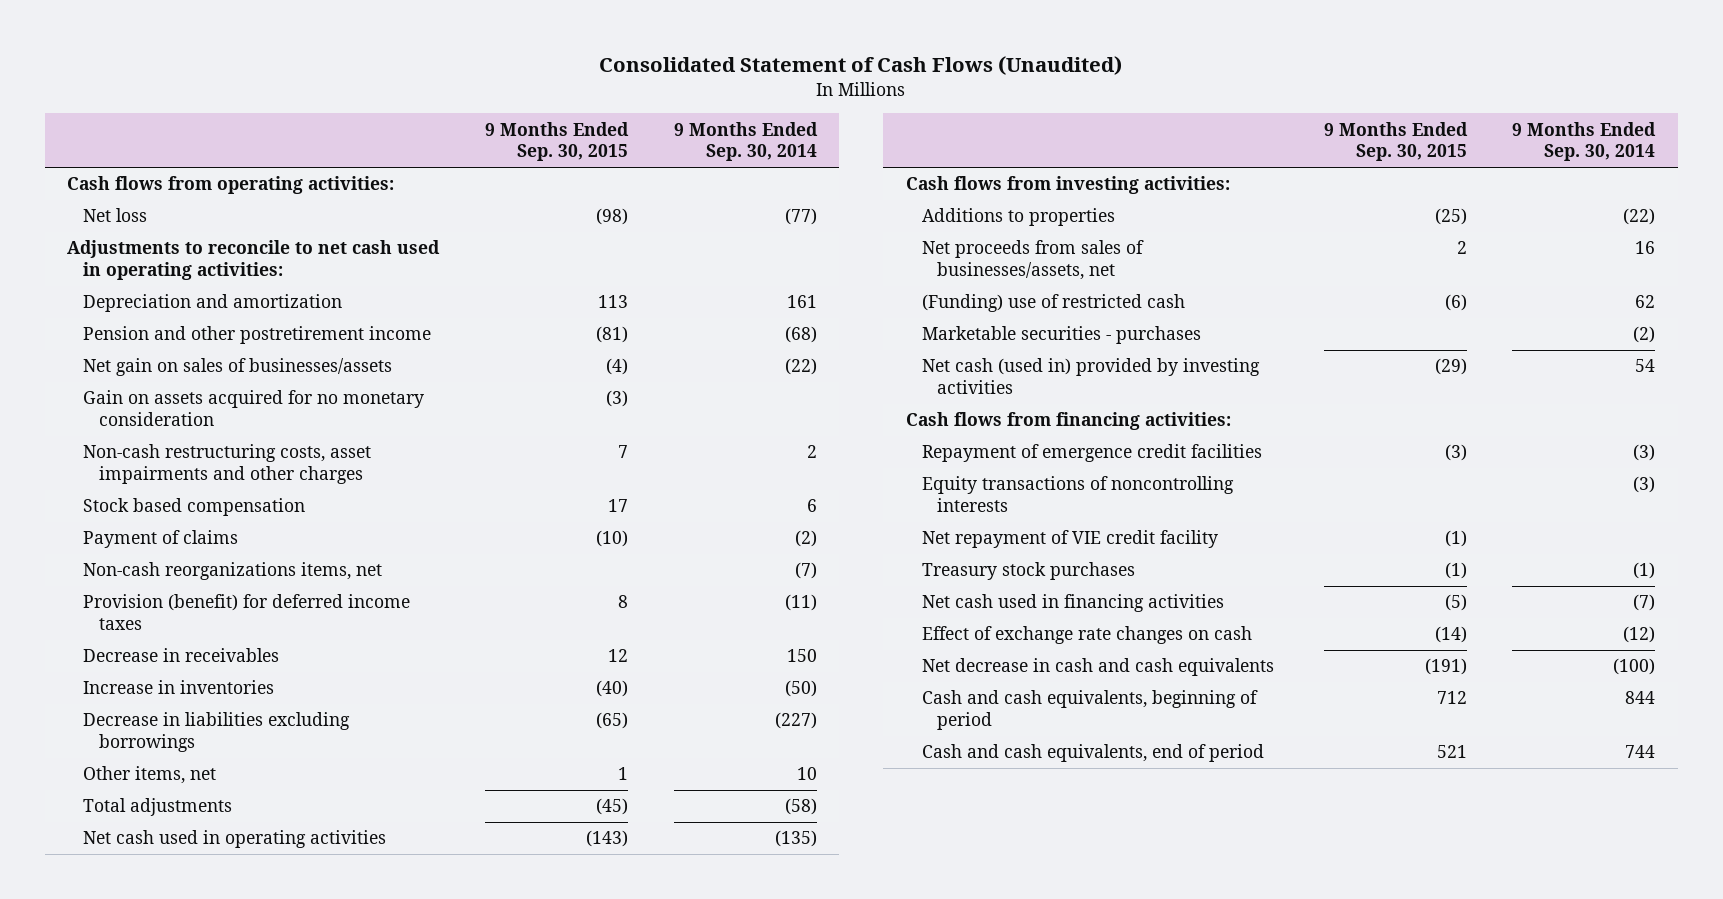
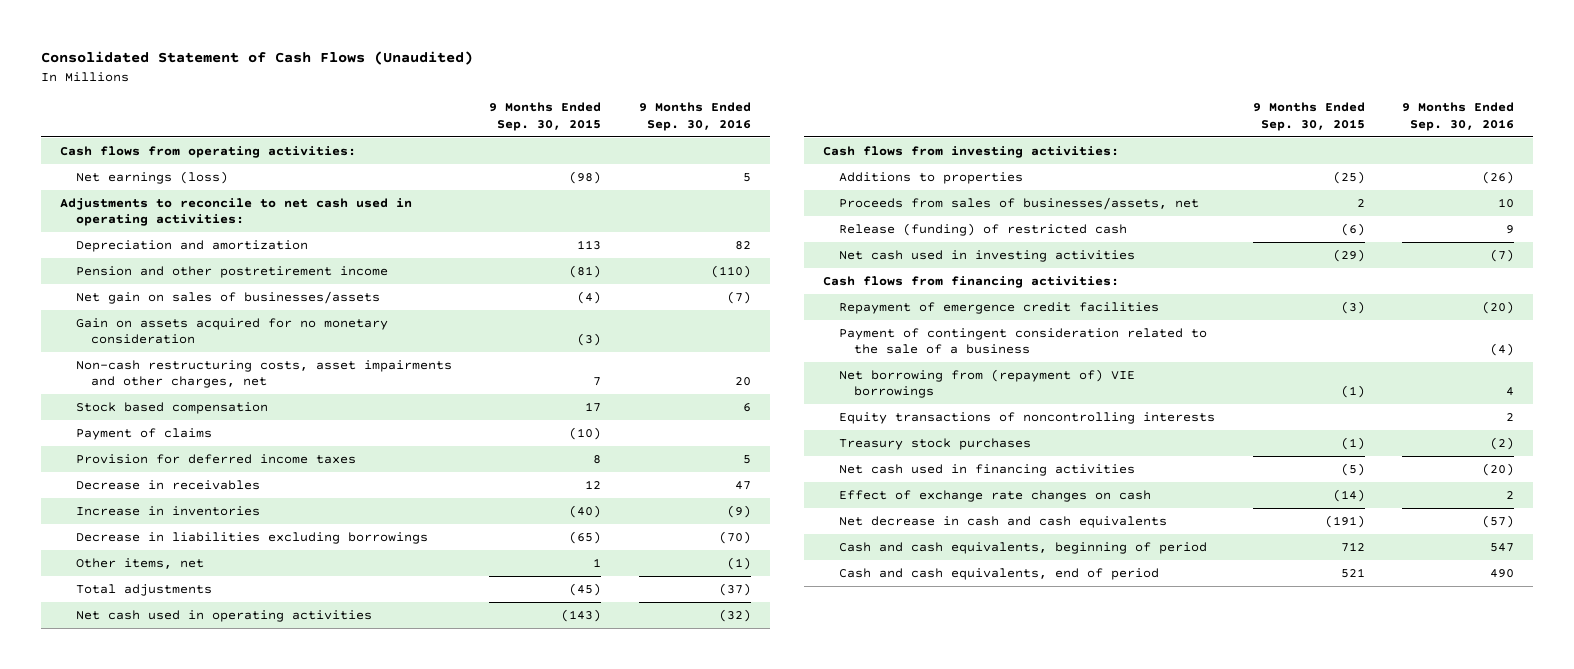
[673,121,818,162] 9 Months Ended Sep. 30, 2014 -> none
none -> [639,102,752,131] 9 Months Ended Sep. 30, 2016
[82,208,147,223] Net loss -> [75,170,228,184] Net earnings (loss)
[82,444,371,485] Non-cash restructuring costs, asset impairments and other charges -> [75,359,452,389] Non-cash restructuring costs, asset impairments and other charges, net
[82,562,382,581] Non-cash reorganizations items, net -> none
[82,594,410,631] Provision (benefit) for deferred income taxes -> [75,453,356,464] Provision for deferred income taxes
[921,326,1201,345] Marketable securities - purchases -> none
[921,240,1144,281] Net proceeds from sales of businesses/assets, net -> [838,196,1199,210] Proceeds from sales of businesses/assets, net
[921,294,1185,313] (Funding) use of restricted cash -> [838,222,1127,236] Release (funding) of restricted cash
[921,358,1260,395] Net cash (used in) provided by investing activities -> [838,249,1135,262] Net cash used in investing activities
none -> [838,327,1207,355] Payment of contingent consideration related to the sale of a business
none -> [838,368,1135,399] Net borrowing from (repayment of) VIE borrowings
[921,530,1218,549] Net repayment of VIE credit facility -> none

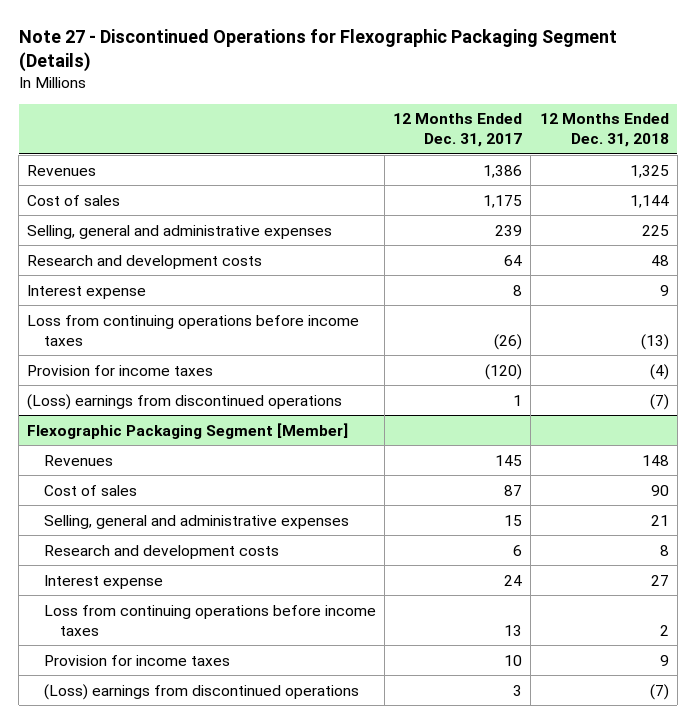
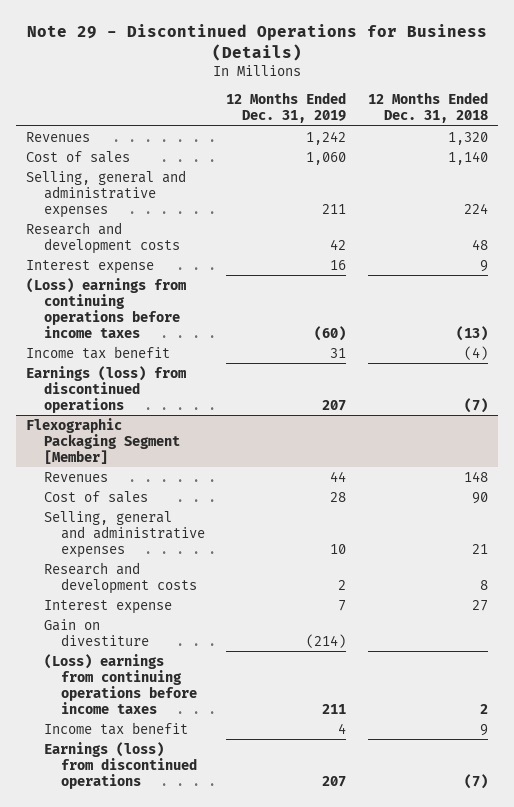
[18,28,617,73] Note 27 - Discontinued Operations for Flexographic Packaging Segment (Details) -> [26,23,487,61] Note 29 - Discontinued Operations for Business (Details)
[393,113,523,148] 12 Months Ended Dec. 31, 2017 -> none
none -> [226,92,347,124] 12 Months Ended Dec. 31, 2019
[629,164,669,178] 1,325 -> [447,131,488,145] 1,320
[629,194,669,208] 1,144 -> [447,150,488,165] 1,140
[641,224,669,236] 225 -> [463,202,488,214] 224
[27,314,360,346] Loss from continuing operations before income taxes -> [26,277,187,338] (Loss) earnings from continuing operations before income taxes
[27,364,214,376] Provision for income taxes -> [26,345,171,359] Income tax benefit
[27,393,343,410] (Loss) earnings from discontinued operations -> [26,365,187,413] Earnings (loss) from discontinued operations
none -> [43,618,150,646] Gain on divestiture
[43,604,376,636] Loss from continuing operations before income taxes -> [43,653,198,714] (Loss) earnings from continuing operations before income taxes
[43,654,230,666] Provision for income taxes -> [43,721,188,735] Income tax benefit
[43,683,359,700] (Loss) earnings from discontinued operations -> [43,741,198,789] Earnings (loss) from discontinued operations

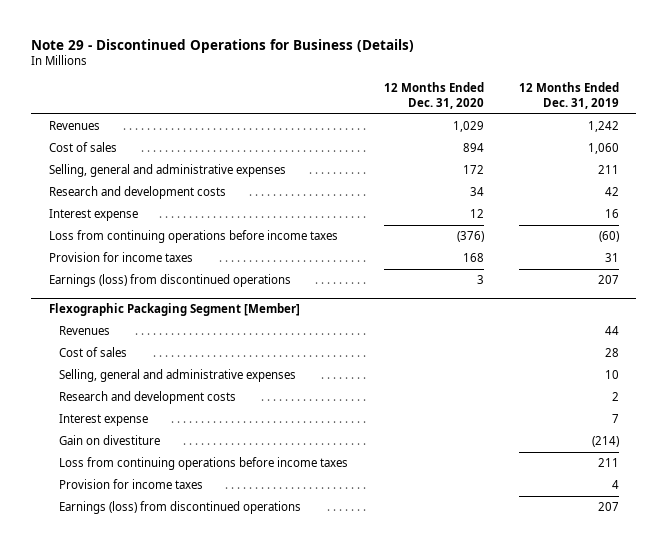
[367,92,488,124] 12 Months Ended Dec. 31, 2018 -> none
none -> [383,82,484,109] 12 Months Ended Dec. 31, 2020
[26,277,187,338] (Loss) earnings from continuing operations before income taxes -> [48,230,338,244] Loss from continuing operations before income taxes
[26,345,171,359] Income tax benefit -> [48,252,193,263] Provision for income taxes
[43,653,198,714] (Loss) earnings from continuing operations before income taxes -> [59,457,349,471] Loss from continuing operations before income taxes
[43,721,188,735] Income tax benefit -> [59,479,204,490] Provision for income taxes

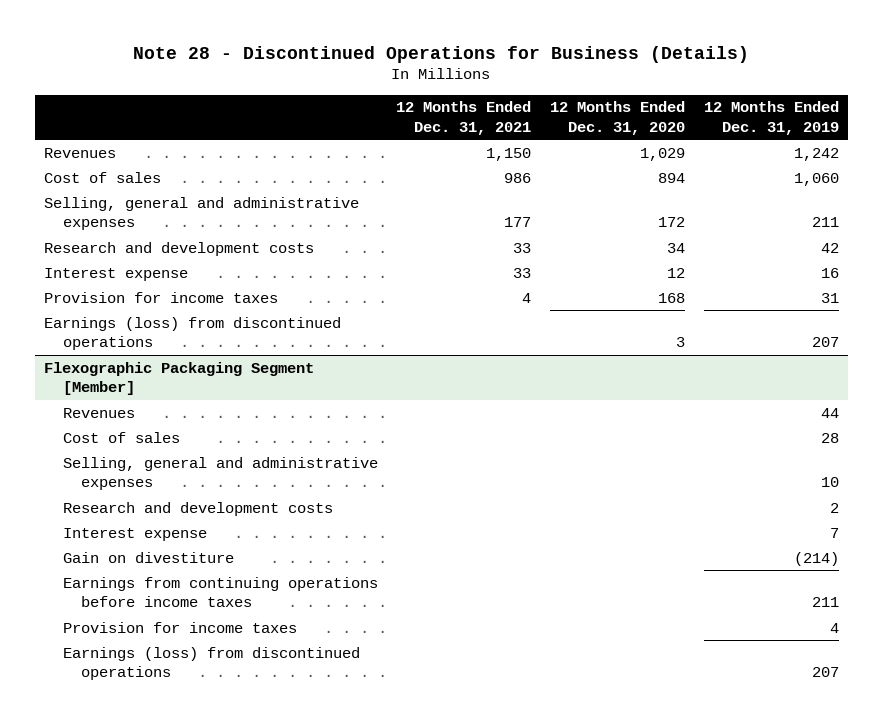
[31,38,415,53] Note 29 - Discontinued Operations for Business (Details) -> [133,45,750,63] Note 28 - Discontinued Operations for Business (Details)
none -> [396,101,532,136] 12 Months Ended Dec. 31, 2021
[48,230,338,244] Loss from continuing operations before income taxes -> none
[59,457,349,471] Loss from continuing operations before income taxes -> [62,576,378,608] Earnings from continuing operations before income taxes

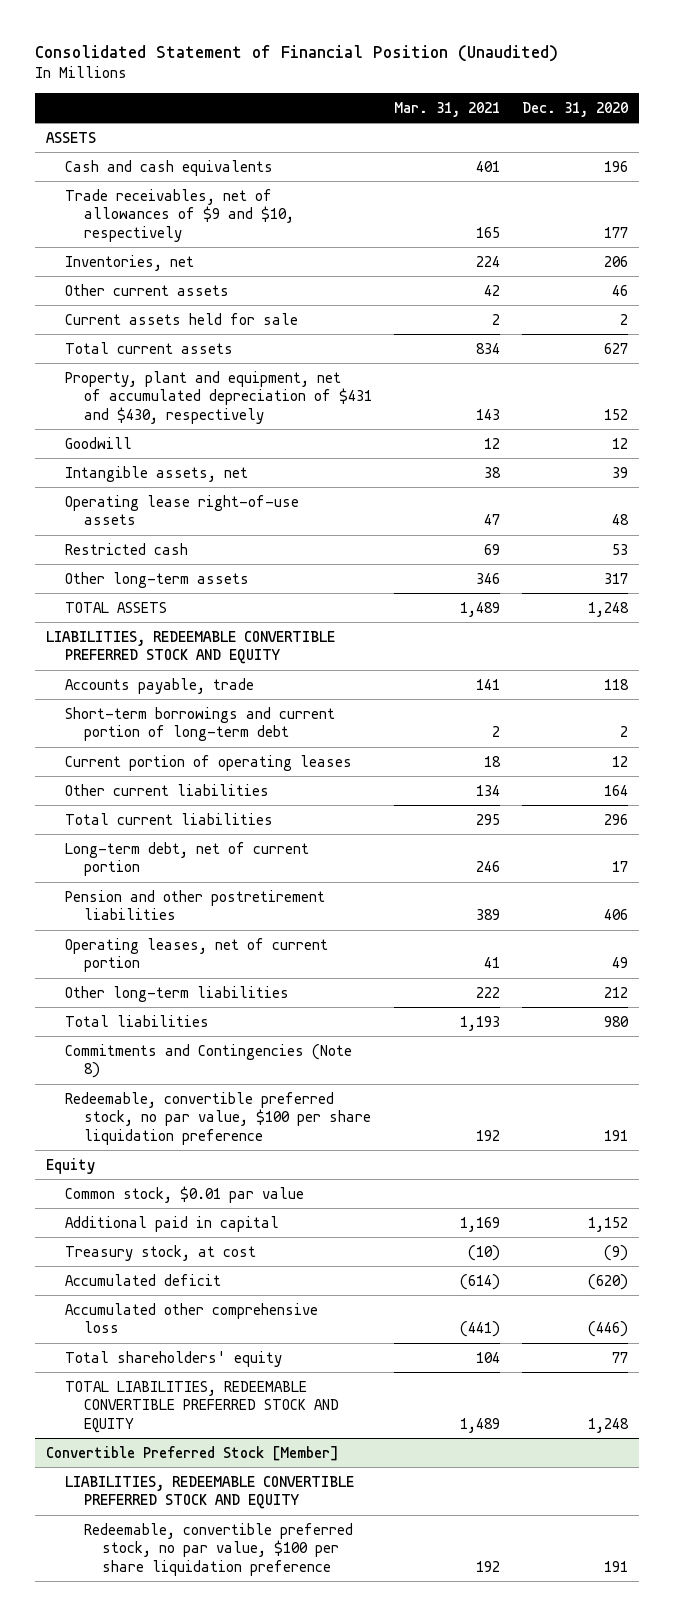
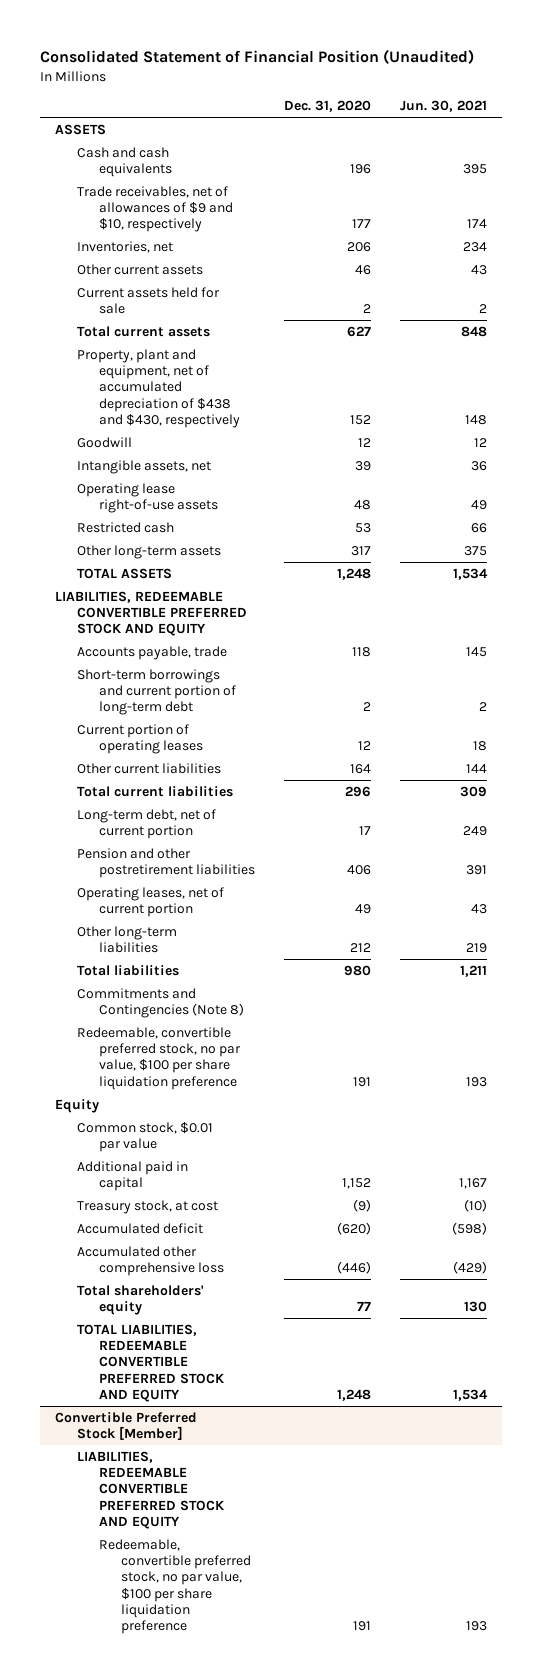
[393,101,500,117] Mar. 31, 2021 -> none
none -> [400,100,488,113] Jun. 30, 2021
[64,370,372,424] Property, plant and equipment, net of accumulated depreciation of $431 and $430, respectively -> [76,348,240,429] Property, plant and equipment, net of accumulated depreciation of $438 and $430, respectively

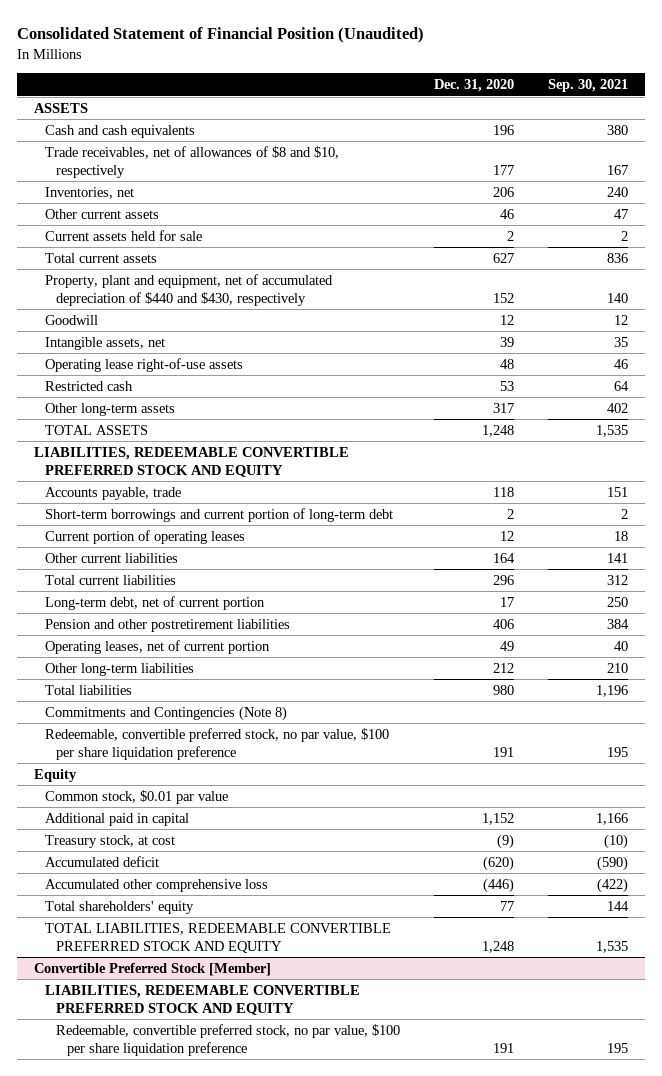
[400,100,488,113] Jun. 30, 2021 -> none
none -> [547,79,628,93] Sep. 30, 2021
[76,185,233,233] Trade receivables, net of allowances of $9 and $10, respectively -> [45,145,340,178] Trade receivables, net of allowances of $8 and $10, respectively
[76,348,240,429] Property, plant and equipment, net of accumulated depreciation of $438 and $430, respectively -> [45,273,334,306] Property, plant and equipment, net of accumulated depreciation of $440 and $430, respectively

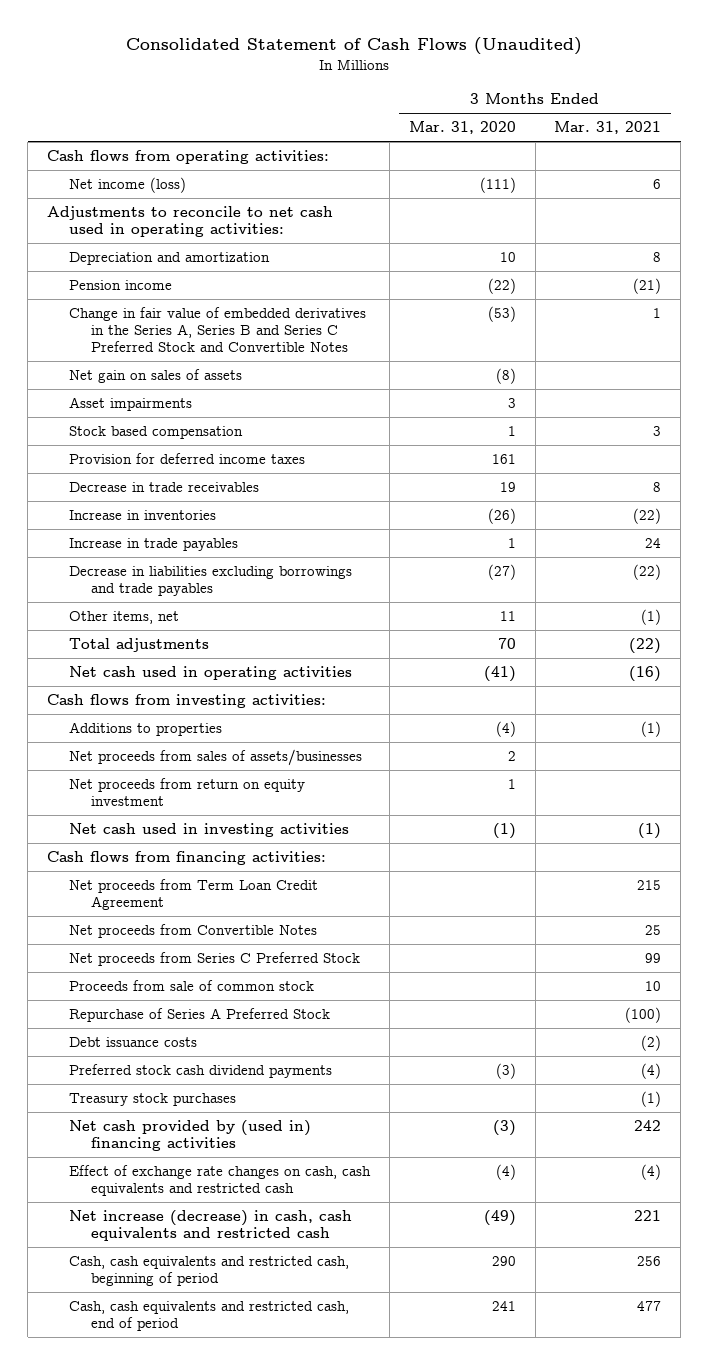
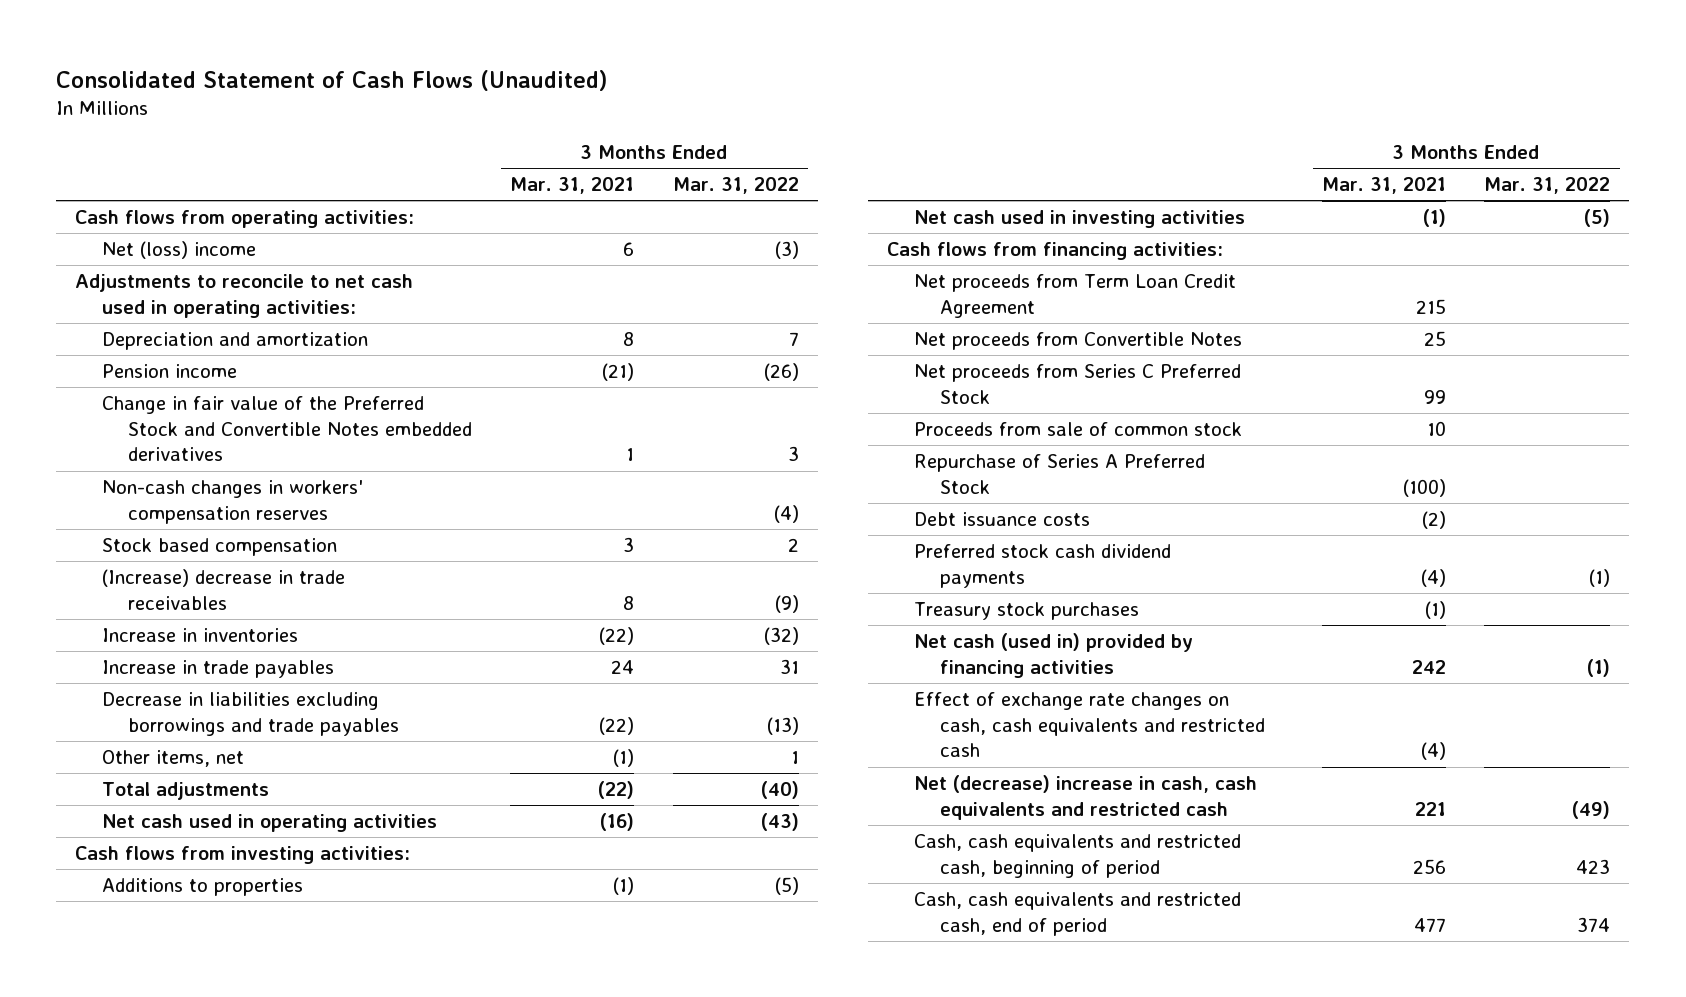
[408,121,516,135] Mar. 31, 2020 -> none
none -> [672,177,799,195] Mar. 31, 2022
[69,177,187,194] Net income (loss) -> [101,241,256,260] Net (loss) income
[69,369,243,384] Net gain on sales of assets -> none
[69,397,193,412] Asset impairments -> none
[69,307,367,353] Change in fair value of embedded derivatives in the Series A, Series B and Series C Preferred Stock and Convertible Notes -> [101,396,473,462] Change in fair value of the Preferred Stock and Convertible Notes embedded derivatives
none -> [101,480,363,524] Non-cash changes in workers' compensation reserves
[69,453,306,465] Provision for deferred income taxes -> none
[69,482,260,493] Decrease in trade receivables -> [101,569,345,610] (Increase) decrease in trade receivables
[69,749,363,767] Net proceeds from sales of assets/businesses -> none
[69,778,306,807] Net proceeds from return on equity investment -> none
[69,1120,312,1152] Net cash provided by (used in) financing activities -> [913,633,1193,678] Net cash (used in) provided by financing activities
[69,1210,353,1242] Net increase (decrease) in cash, cash equivalents and restricted cash -> [913,775,1257,820] Net (decrease) increase in cash, cash equivalents and restricted cash

